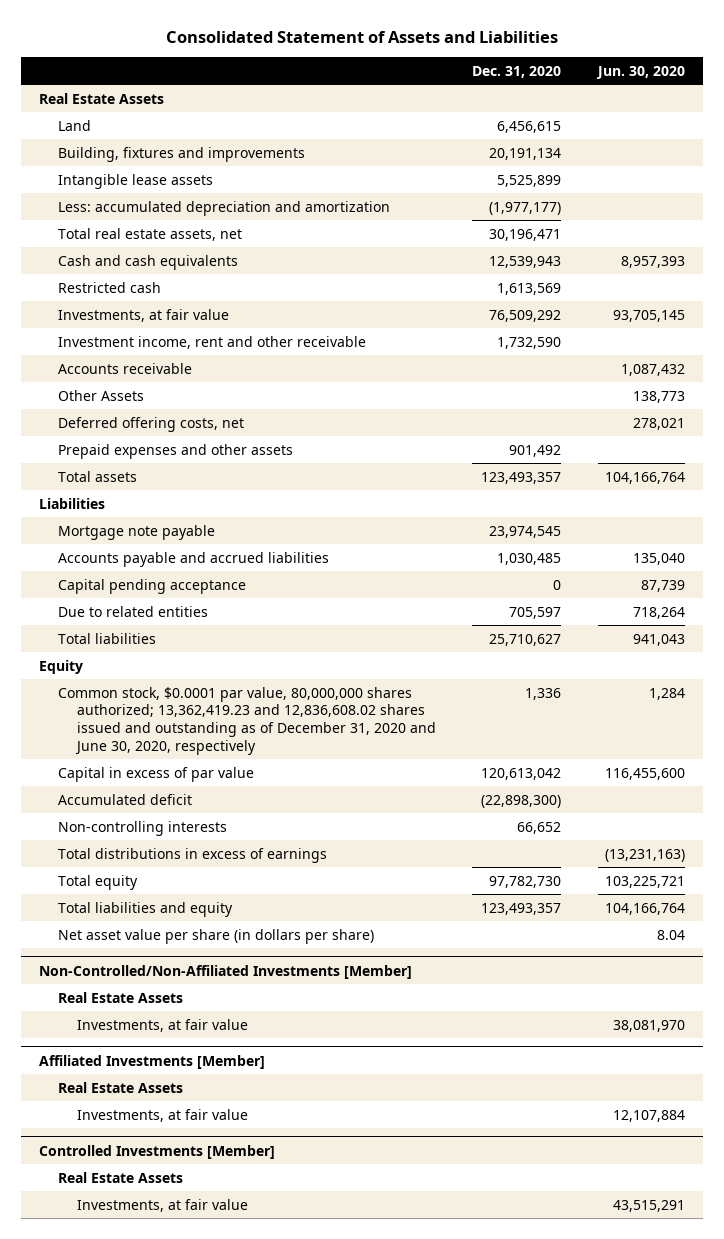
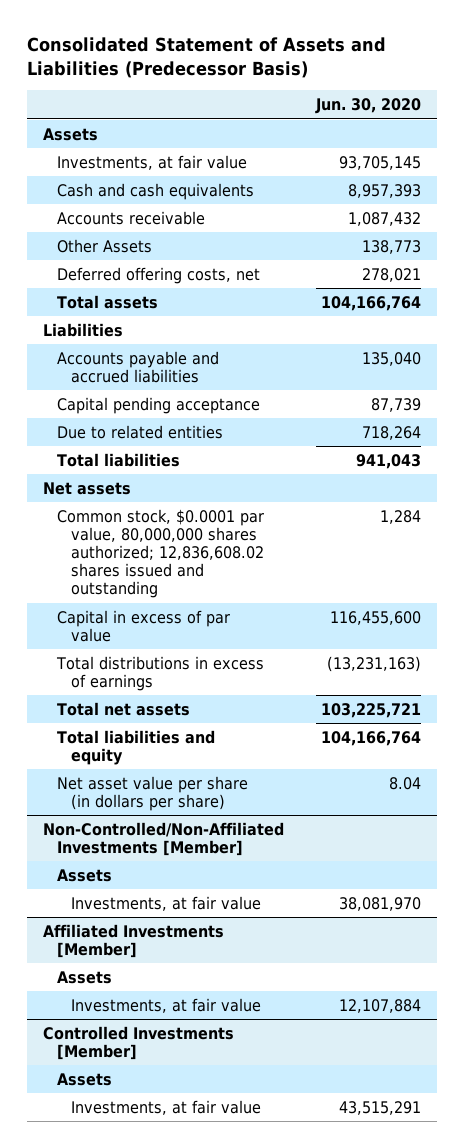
[165,30,558,43] Consolidated Statement of Assets and Liabilities -> [26,36,386,78] Consolidated Statement of Assets and Liabilities (Predecessor Basis)
[472,65,562,78] Dec. 31, 2020 -> none
[38,92,164,104] Real Estate Assets -> none
[57,119,91,131] Land -> none
[57,146,305,162] Building, fixtures and improvements -> none
[57,173,213,189] Intangible lease assets -> none
[57,200,390,216] Less: accumulated depreciation and amortization -> none
[57,227,242,241] Total real estate assets, net -> none
[57,281,161,293] Restricted cash -> none
none -> [42,127,98,141] Assets
[57,335,366,349] Investment income, rent and other receivable -> none
[57,254,238,270] Cash and cash equivalents -> [56,182,254,200] Cash and cash equivalents
[57,443,293,459] Prepaid expenses and other assets -> none
[57,524,215,540] Mortgage note payable -> none
[38,659,83,674] Equity -> [42,481,131,495] Net assets
[57,686,436,755] Common stock, $0.0001 par value, 80,000,000 shares authorized; 13,362,419.23 and 12,836,608.02 shares issued and outstanding as of December 31, 2020 and June 30, 2020, respectively -> [56,508,264,599] Common stock, $0.0001 par value, 80,000,000 shares authorized; 12,836,608.02 shares issued and outstanding
[57,793,192,805] Accumulated deficit -> none
[57,820,227,836] Non-controlling interests -> none
[57,874,138,890] Total equity -> [56,701,190,716] Total net assets
[57,991,183,1003] Real Estate Assets -> none
none -> [56,868,112,882] Assets
[57,1081,183,1093] Real Estate Assets -> none
none -> [56,970,112,984] Assets
[57,1171,183,1183] Real Estate Assets -> none
none -> [56,1072,112,1086] Assets

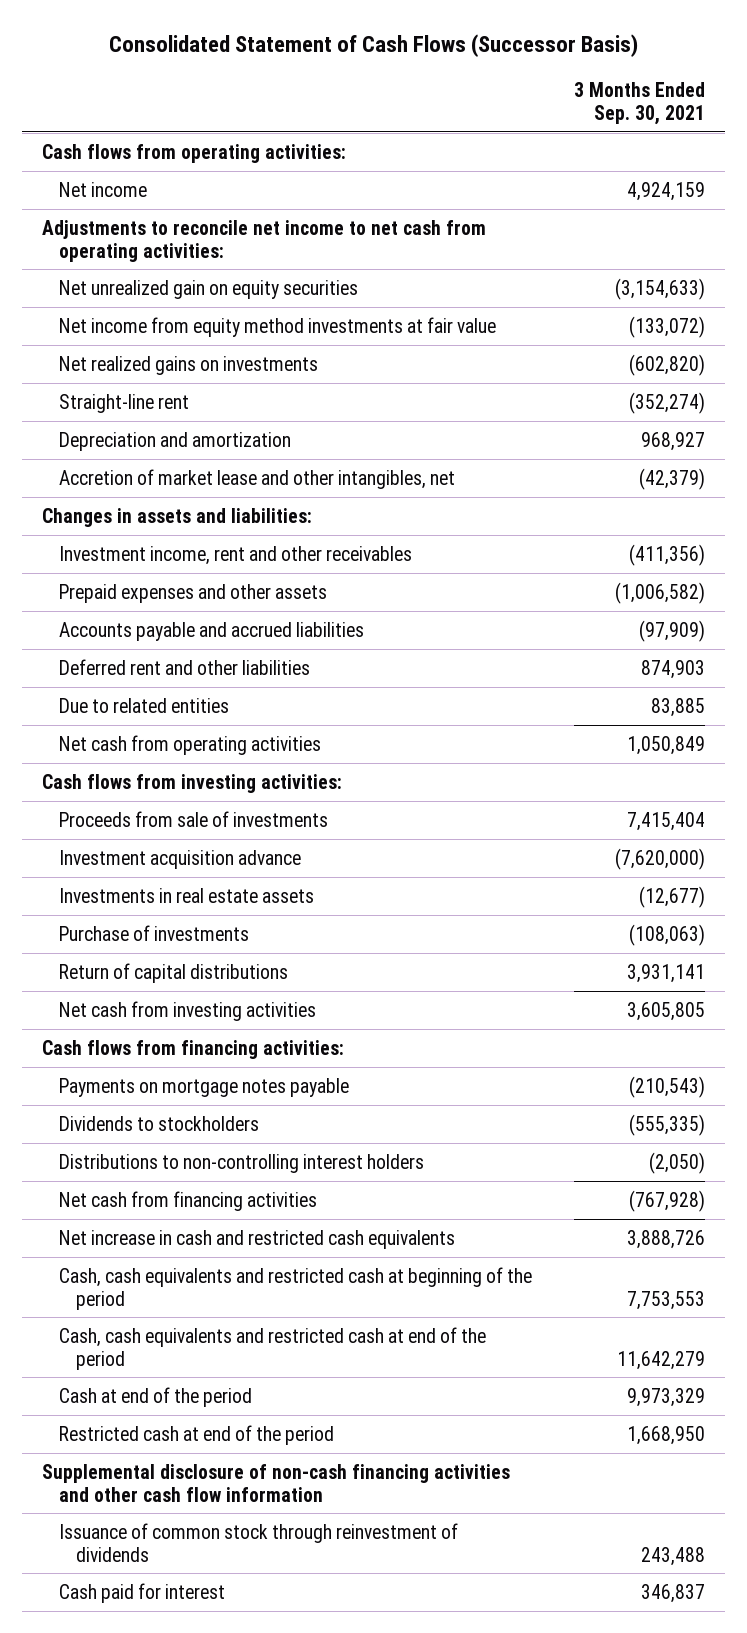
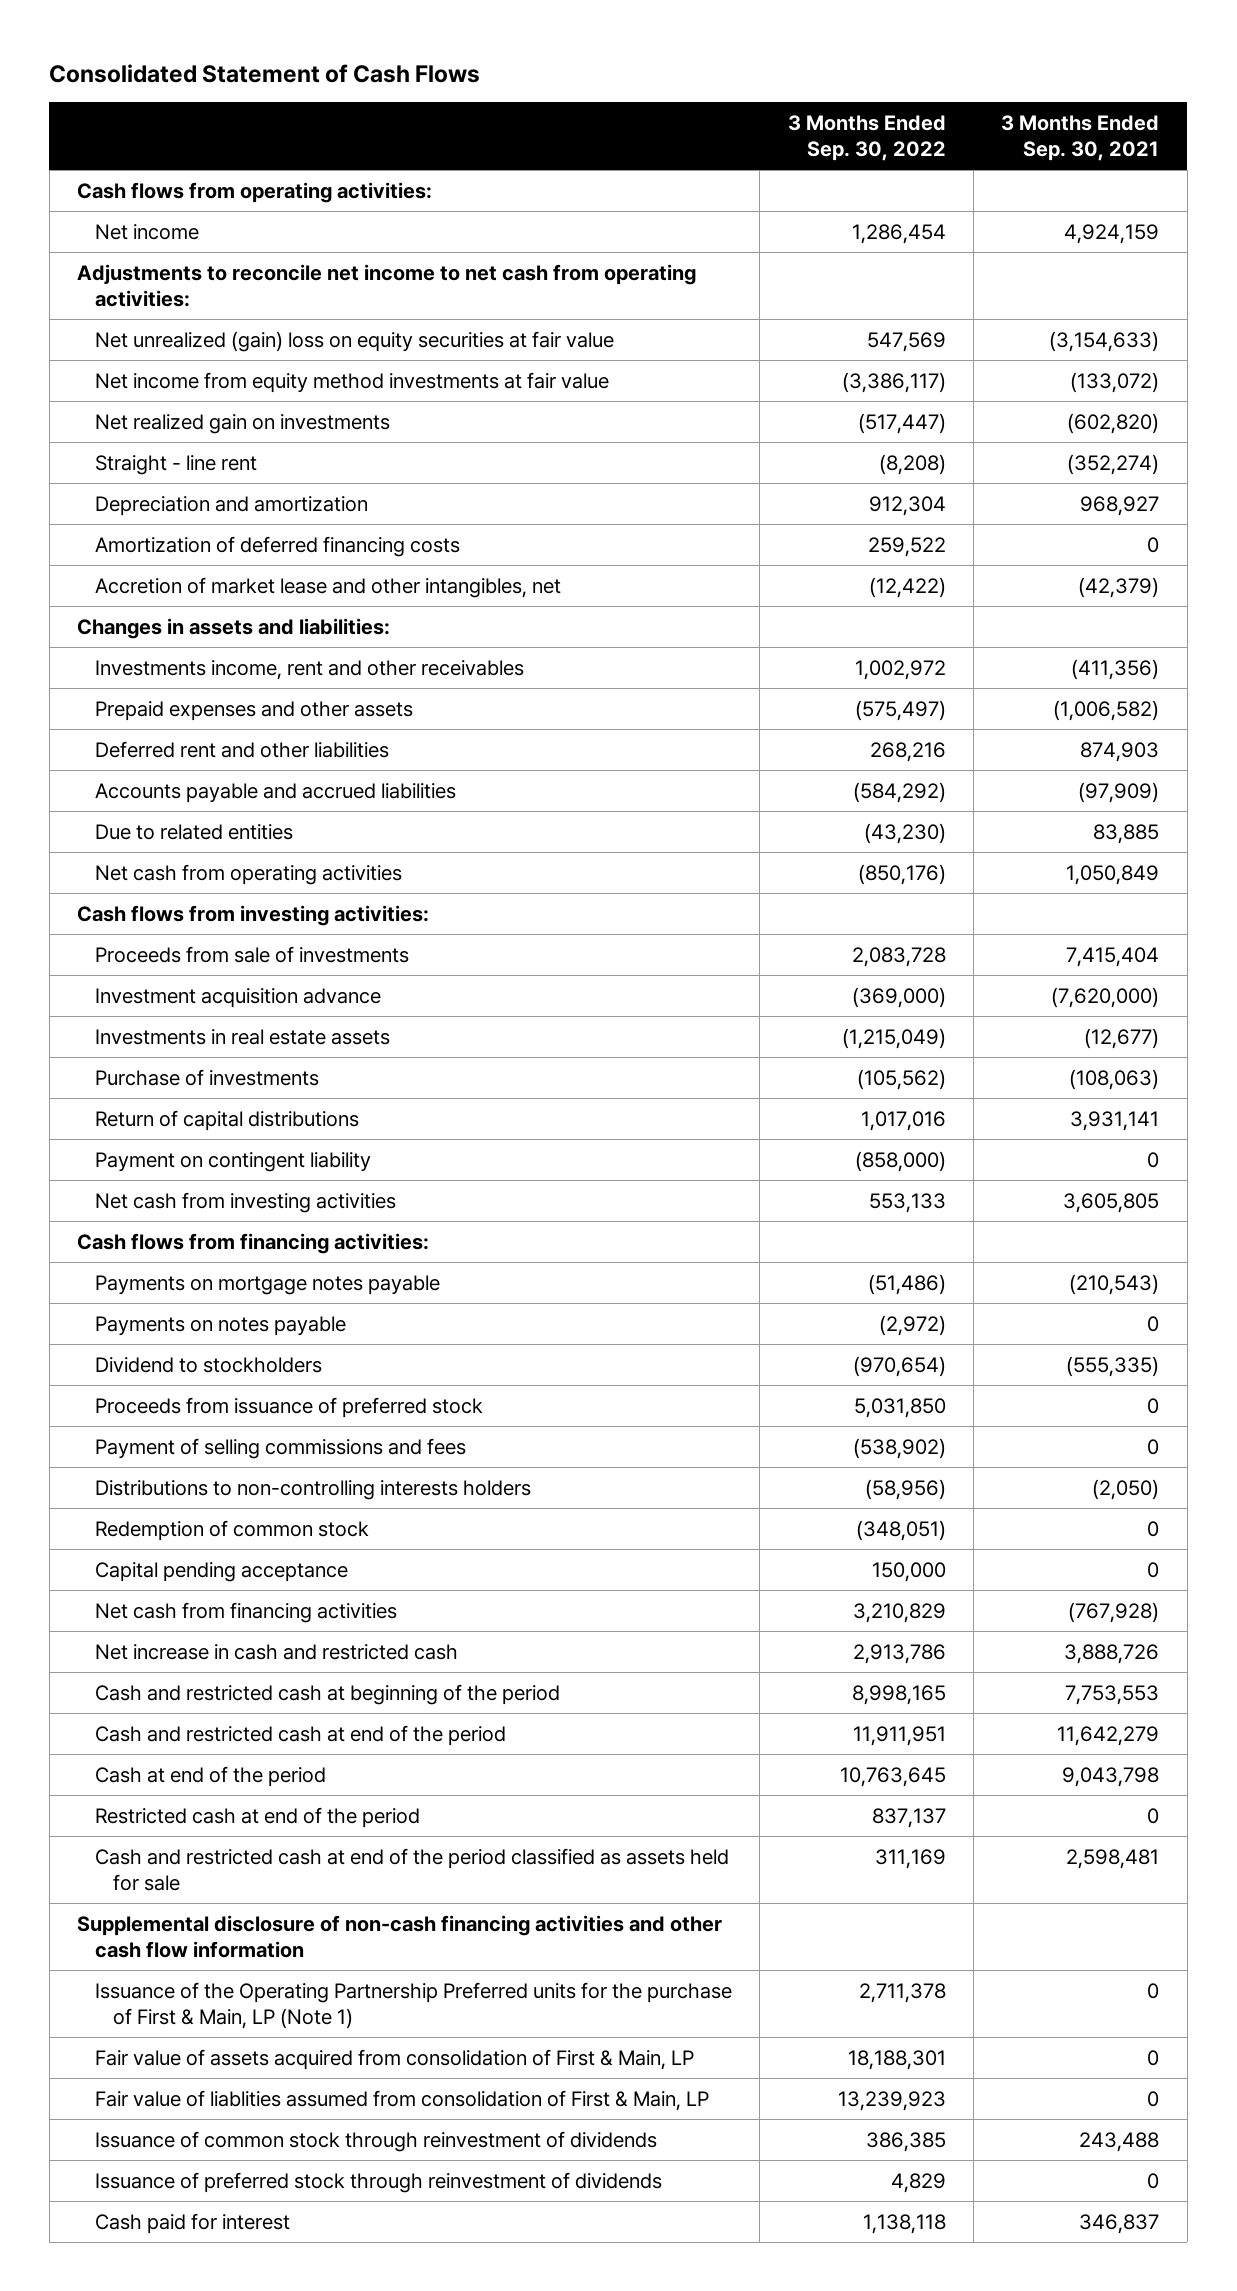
[108,33,638,57] Consolidated Statement of Cash Flows (Successor Basis) -> [49,63,481,83] Consolidated Statement of Cash Flows
none -> [787,115,946,161] 3 Months Ended Sep. 30, 2022
[59,279,359,299] Net unrealized gain on equity securities -> [95,330,615,352] Net unrealized (gain) loss on equity securities at fair value
[59,355,319,375] Net realized gains on investments -> [95,413,391,434] Net realized gain on investments
[59,393,190,413] Straight-line rent -> [95,454,258,475] Straight - line rent
none -> [95,535,461,557] Amortization of deferred financing costs
[59,545,413,565] Investment income, rent and other receivables -> [95,659,525,680] Investments income, rent and other receivables
[59,621,365,641] Accounts payable and accrued liabilities -> [95,782,457,803] Accounts payable and accrued liabilities
none -> [95,1151,372,1172] Payment on contingent liability
none -> [95,1315,347,1336] Payments on notes payable
[59,1115,260,1131] Dividends to stockholders -> [95,1356,323,1373] Dividend to stockholders
none -> [95,1396,484,1418] Proceeds from issuance of preferred stock
none -> [95,1437,467,1459] Payment of selling commissions and fees
[59,1153,425,1173] Distributions to non-controlling interest holders -> [95,1479,532,1500] Distributions to non-controlling interests holders
none -> [95,1519,370,1541] Redemption of common stock
none -> [95,1561,349,1582] Capital pending acceptance
[59,1229,456,1249] Net increase in cash and restricted cash equivalents -> [95,1643,459,1660] Net increase in cash and restricted cash
[59,1266,533,1310] Cash, cash equivalents and restricted cash at beginning of the period -> [95,1683,561,1705] Cash and restricted cash at beginning of the period
[59,1326,487,1370] Cash, cash equivalents and restricted cash at end of the period -> [95,1724,507,1746] Cash and restricted cash at end of the period
[626,1387,705,1407] 9,973,329 -> [1062,1766,1160,1787] 9,043,798
[626,1425,705,1445] 1,668,950 -> [1147,1807,1160,1824] 0
none -> [95,1847,730,1891] Cash and restricted cash at end of the period classified as assets held for sale
none -> [95,1981,733,2029] Issuance of the Operating Partnership Preferred units for the purchase of First & Main, LP (Note 1)
none -> [95,2048,695,2070] Fair value of assets acquired from consolidation of First & Main, LP
none -> [95,2089,710,2111] Fair value of liablities assumed from consolidation of First & Main, LP
none -> [95,2171,663,2193] Issuance of preferred stock through reinvestment of dividends

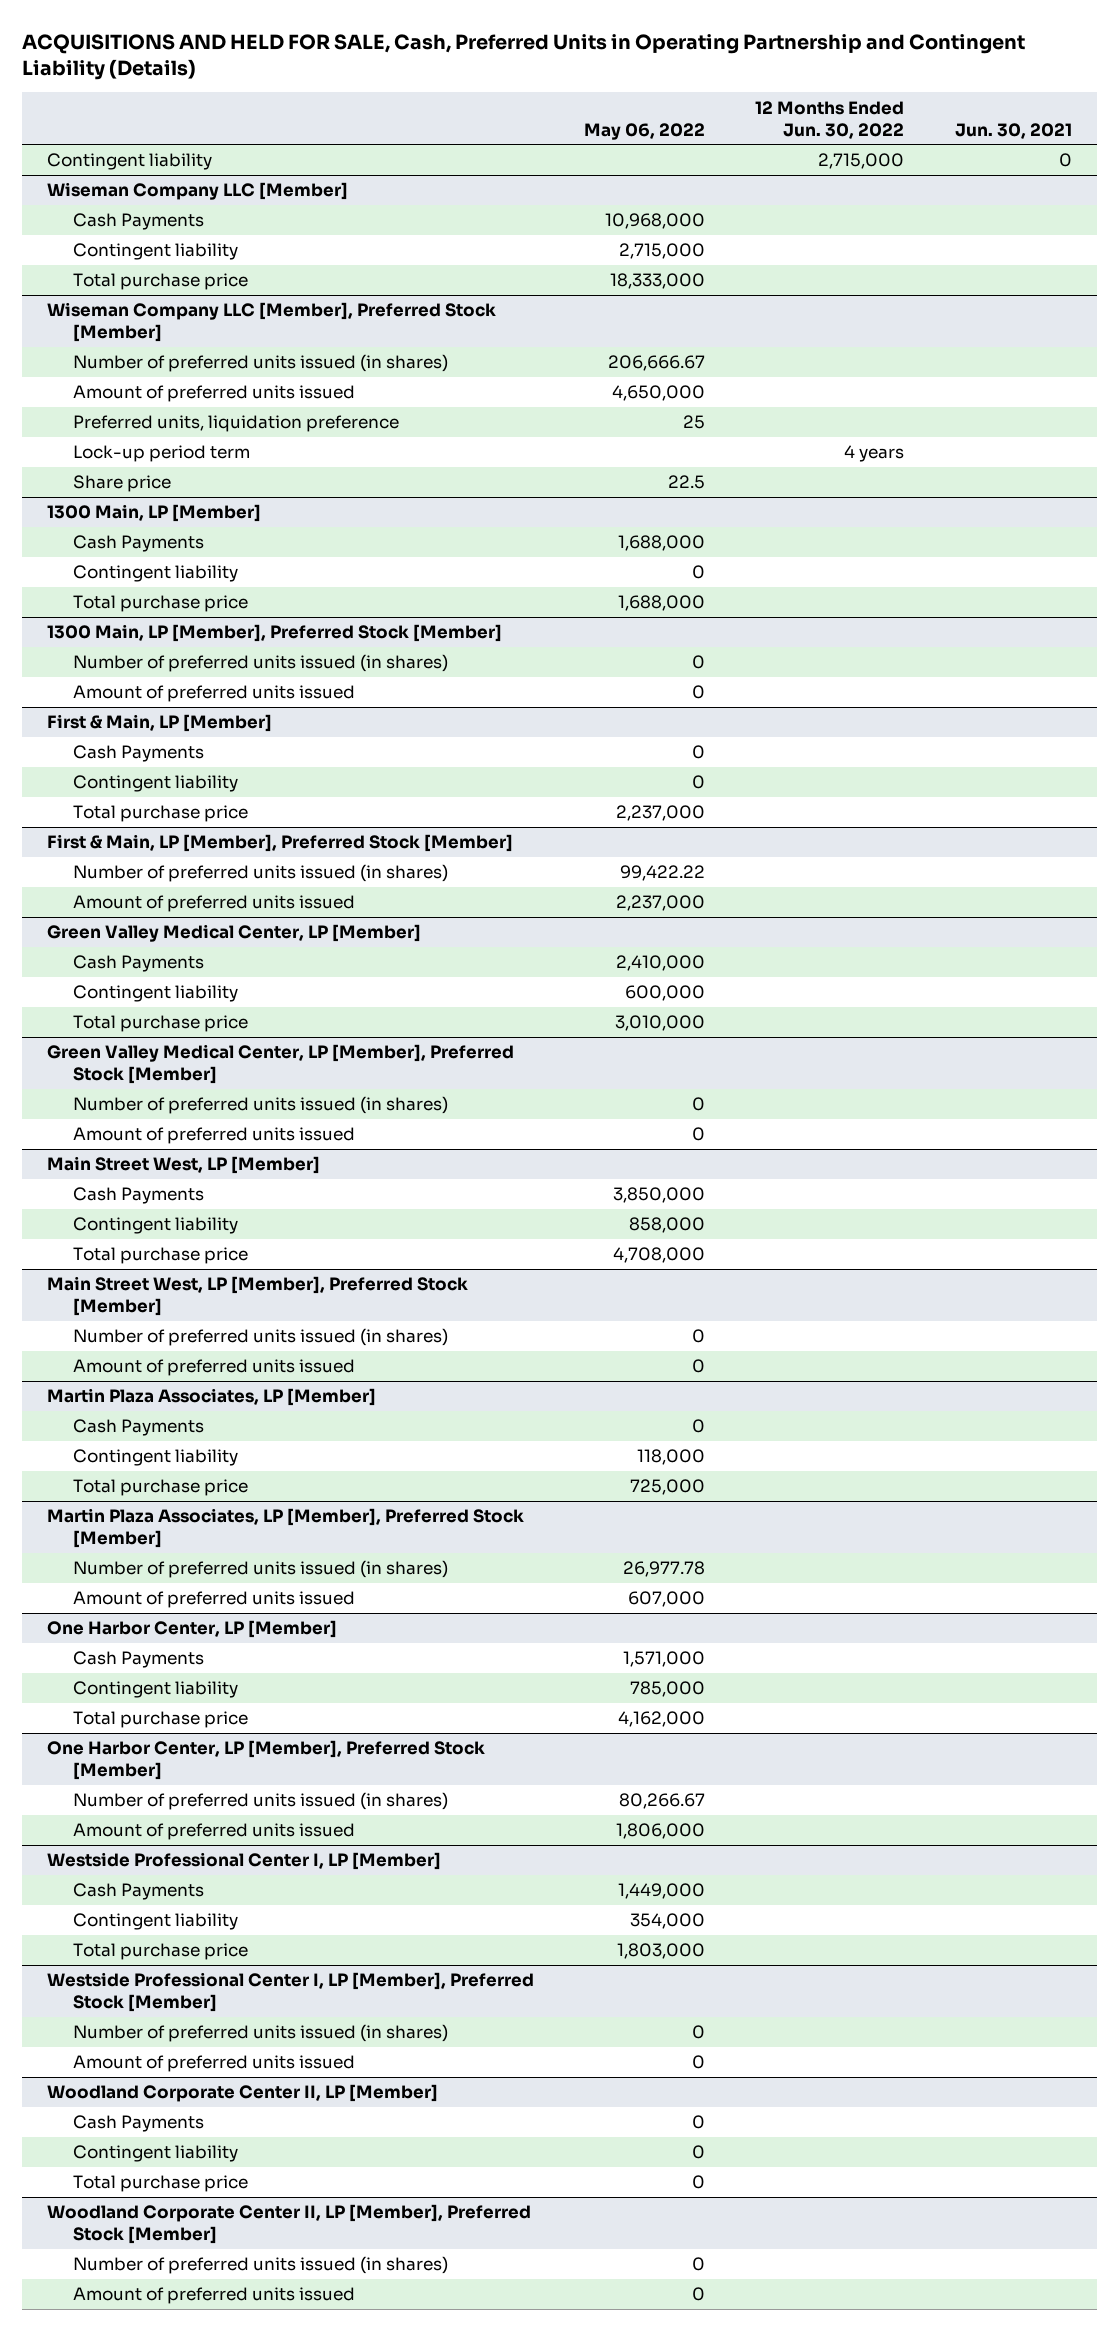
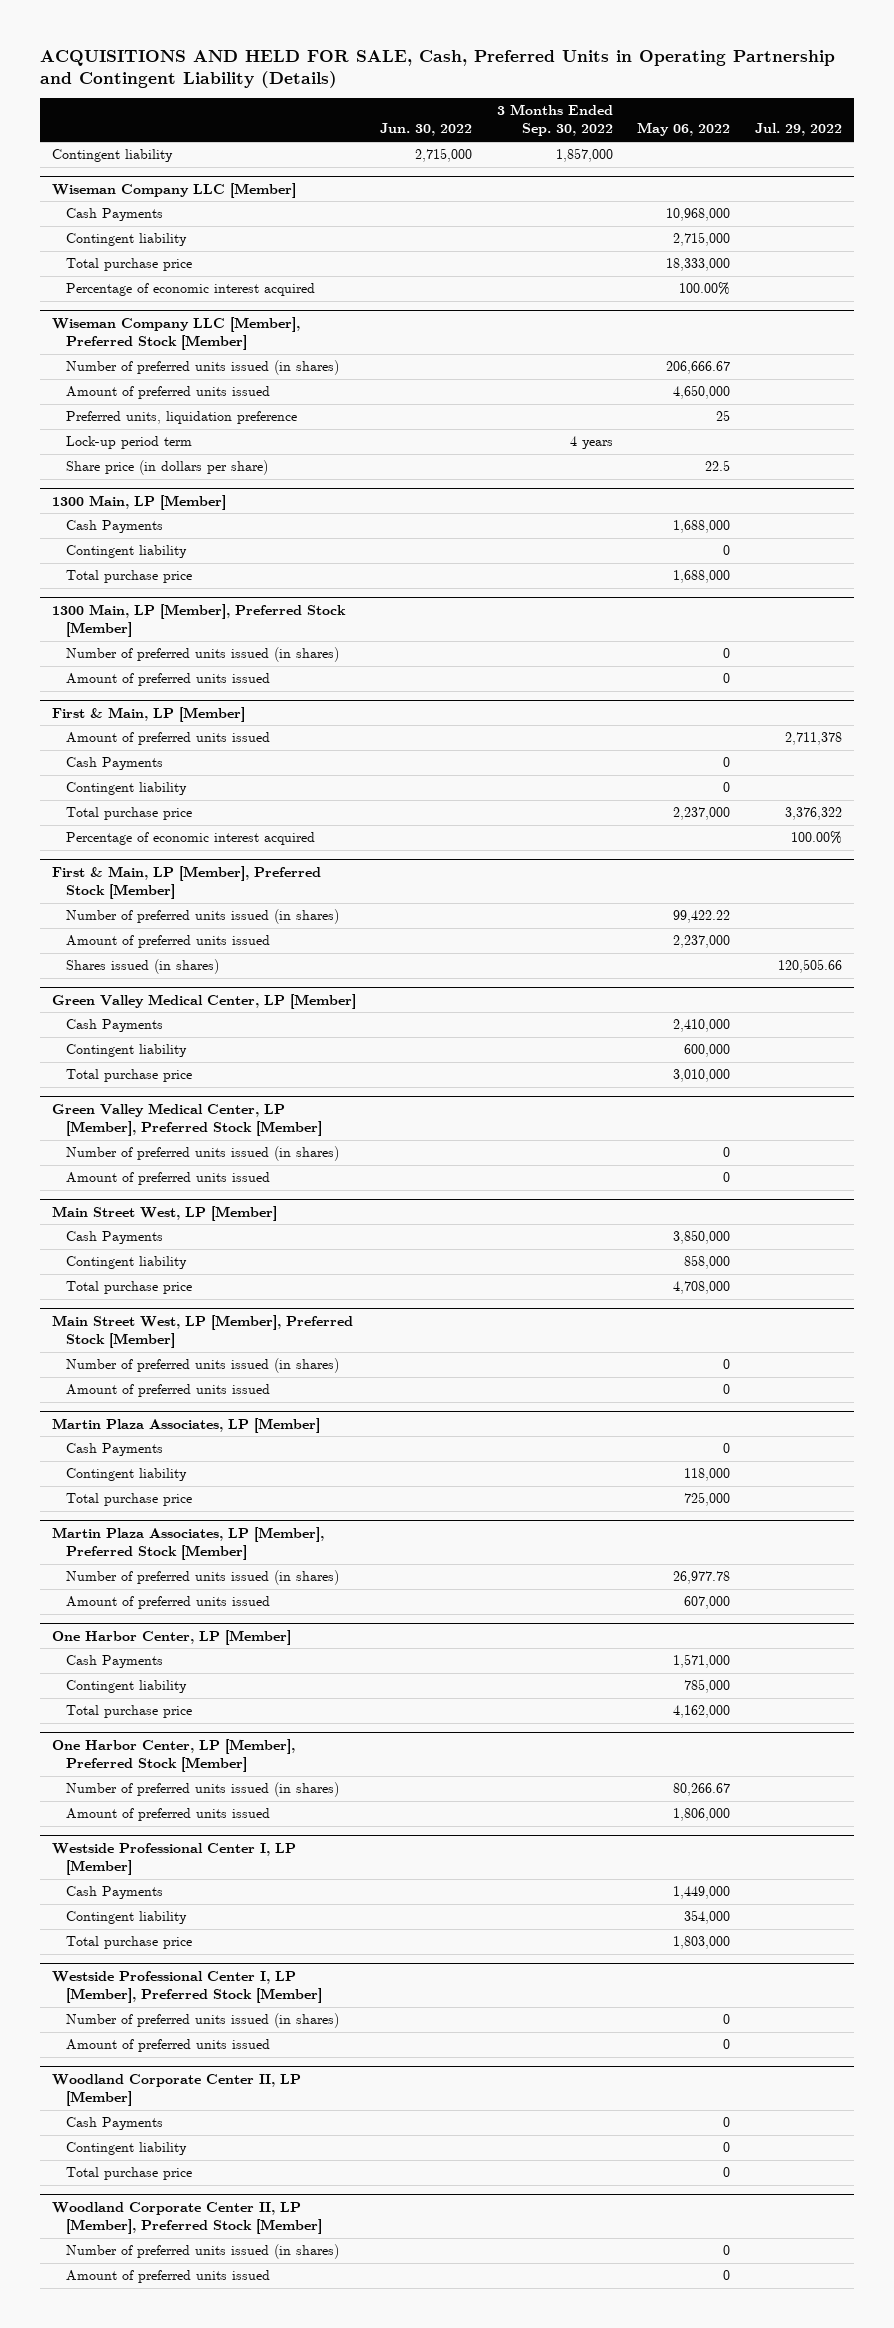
[755,100,905,139] 12 Months Ended Jun. 30, 2022 -> none
[954,122,1072,139] Jun. 30, 2021 -> none
none -> [380,123,473,137] Jun. 30, 2022
none -> [496,104,613,137] 3 Months Ended Sep. 30, 2022
none -> [754,123,842,137] Jul. 29, 2022
none -> [65,283,315,297] Percentage of economic interest acquired
[73,475,172,493] Share price -> [65,460,268,476] Share price (in dollars per share)
none -> [65,732,270,746] Amount of preferred units issued
none -> [65,832,315,846] Percentage of economic interest acquired
none -> [65,959,219,975] Shares issued (in shares)

